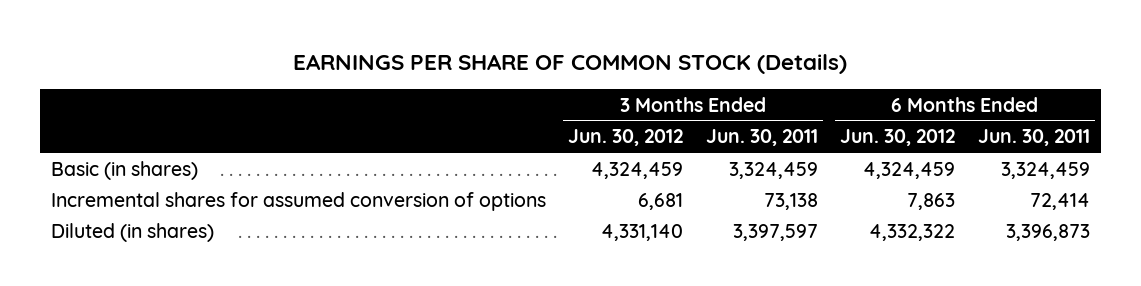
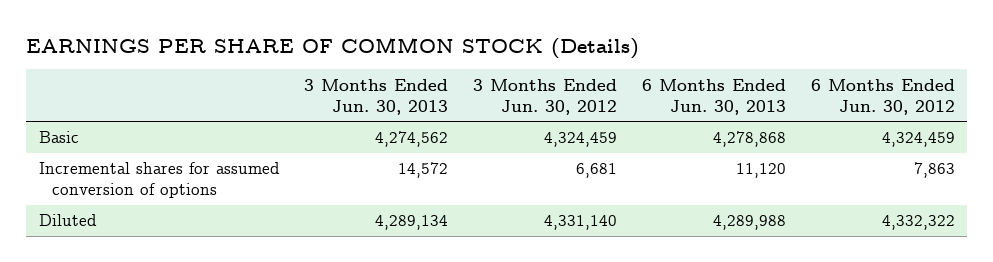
[705,129,818,147] Jun. 30, 2011 -> none
[977,129,1090,147] Jun. 30, 2011 -> none
none -> [304,78,449,115] 3 Months Ended Jun. 30, 2013
none -> [641,78,786,115] 6 Months Ended Jun. 30, 2013
[50,160,198,180] Basic (in shares) -> [38,131,79,144] Basic
[50,222,214,242] Diluted (in shares) -> [38,214,97,227] Diluted

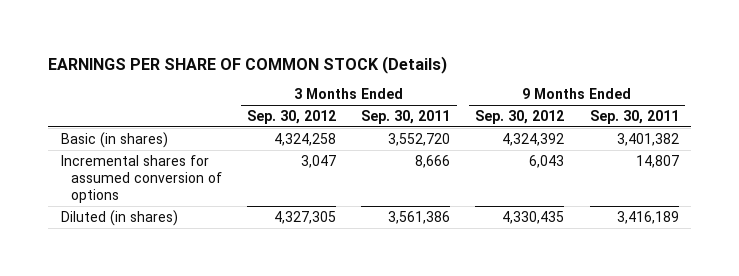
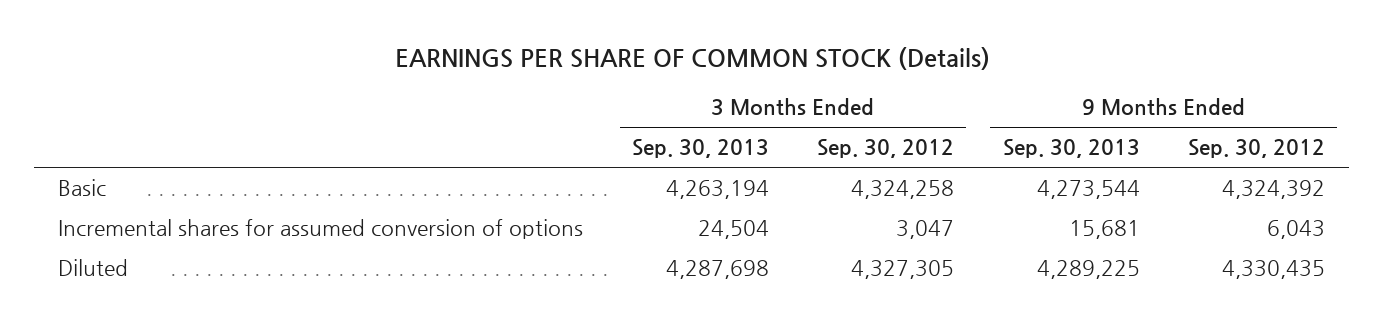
[361,109,451,124] Sep. 30, 2011 -> none
[589,109,679,124] Sep. 30, 2011 -> none
none -> [631,139,769,159] Sep. 30, 2013
none -> [1002,139,1140,159] Sep. 30, 2013
[60,131,168,148] Basic (in shares) -> [58,179,107,197] Basic
[60,209,178,226] Diluted (in shares) -> [58,259,129,277] Diluted

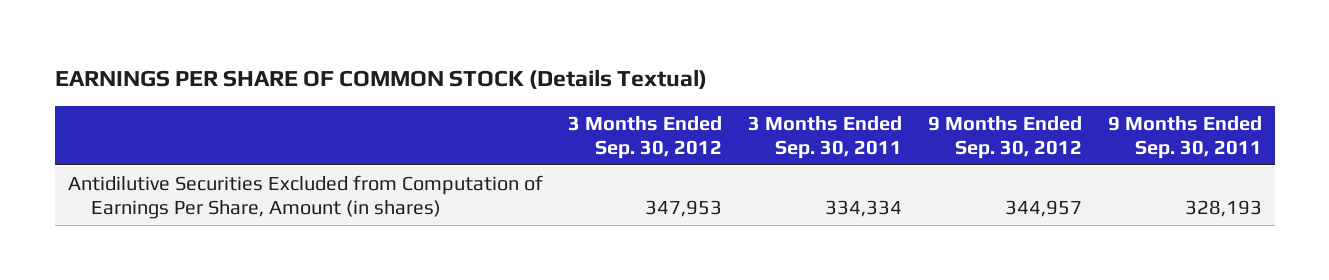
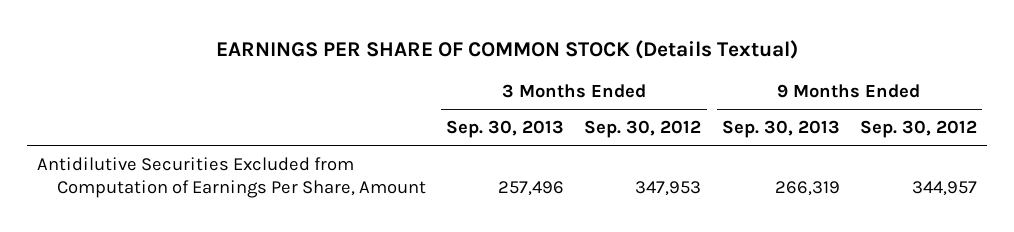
[748,115,903,160] 3 Months Ended Sep. 30, 2011 -> none
[1107,115,1262,160] 9 Months Ended Sep. 30, 2011 -> none
none -> [446,120,565,139] Sep. 30, 2013
none -> [721,120,840,139] Sep. 30, 2013
[67,174,543,220] Antidilutive Securities Excluded from Computation of Earnings Per Share, Amount (in shares) -> [37,156,426,198] Antidilutive Securities Excluded from Computation of Earnings Per Share, Amount

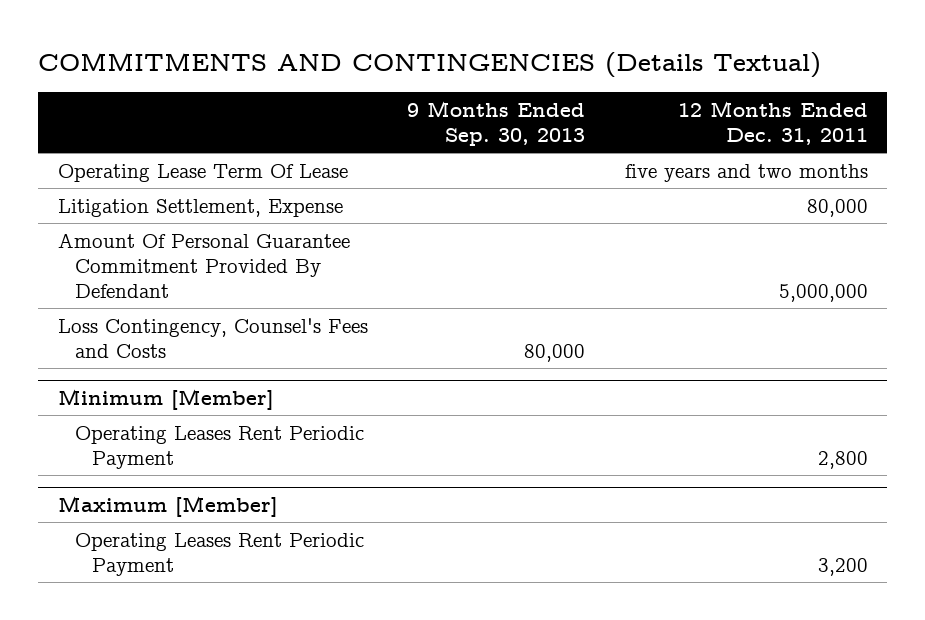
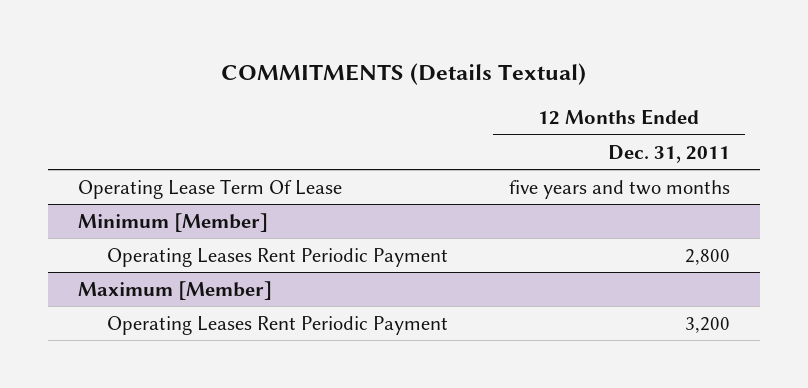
[38,51,822,78] COMMITMENTS AND CONTINGENCIES (Details Textual) -> [220,62,586,85] COMMITMENTS (Details Textual)
[407,100,586,146] 9 Months Ended Sep. 30, 2013 -> none
[57,198,343,217] Litigation Settlement, Expense -> none
[57,232,350,298] Amount Of Personal Guarantee Commitment Provided By Defendant -> none
[57,317,368,358] Loss Contingency, Counsel's Fees and Costs -> none

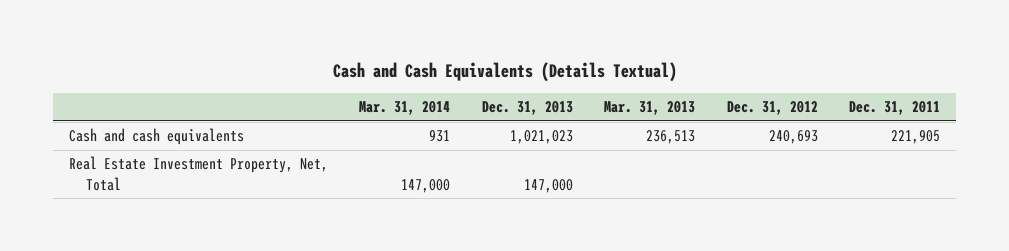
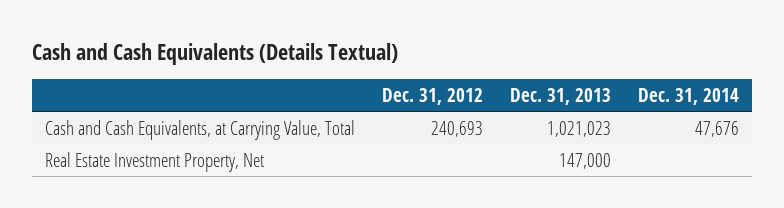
[359,101,451,116] Mar. 31, 2014 -> none
[604,101,696,116] Mar. 31, 2013 -> none
[849,101,941,116] Dec. 31, 2011 -> none
none -> [637,87,739,105] Dec. 31, 2014
[68,128,244,146] Cash and cash equivalents -> [45,119,356,140] Cash and Cash Equivalents, at Carrying Value, Total
[68,156,328,191] Real Estate Investment Property, Net, Total -> [45,151,265,172] Real Estate Investment Property, Net

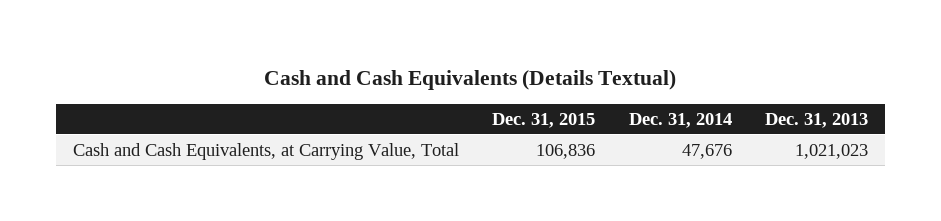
[381,87,483,105] Dec. 31, 2012 -> none
none -> [492,112,596,128] Dec. 31, 2015
[45,151,265,172] Real Estate Investment Property, Net -> none

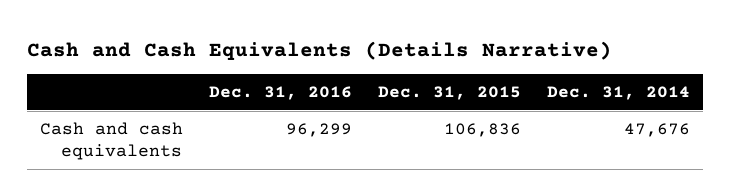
[264,69,677,90] Cash and Cash Equivalents (Details Textual) -> [27,40,613,60] Cash and Cash Equivalents (Details Narrative)
[765,112,869,128] Dec. 31, 2013 -> none
none -> [209,86,353,101] Dec. 31, 2016
[72,143,459,161] Cash and Cash Equivalents, at Carrying Value, Total -> [40,122,184,161] Cash and cash equivalents

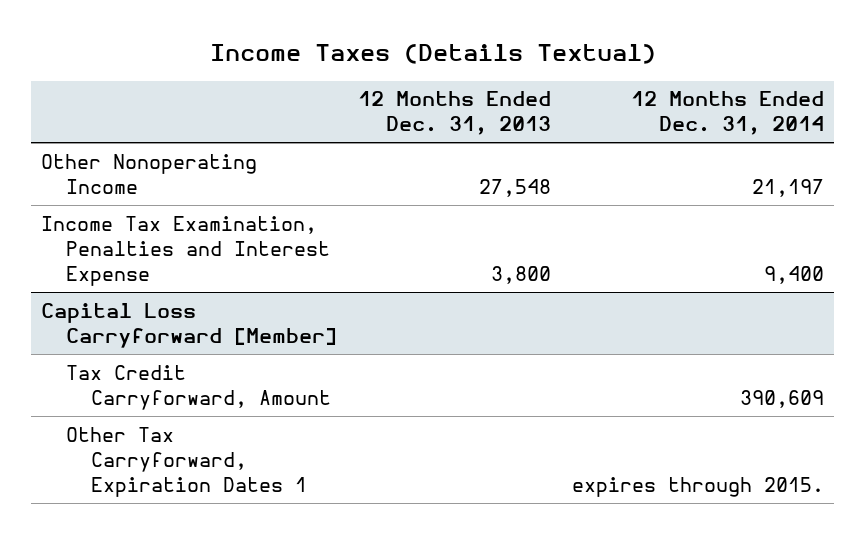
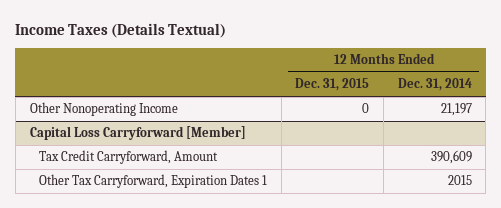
[357,91,551,136] 12 Months Ended Dec. 31, 2013 -> none
none -> [295,78,370,92] Dec. 31, 2015
[41,215,331,287] Income Tax Examination, Penalties and Interest Expense -> none
[571,477,824,498] expires through 2015. -> [447,175,472,186] 2015

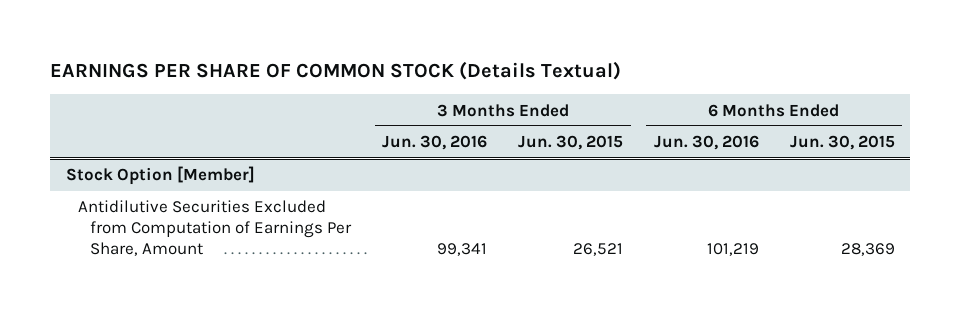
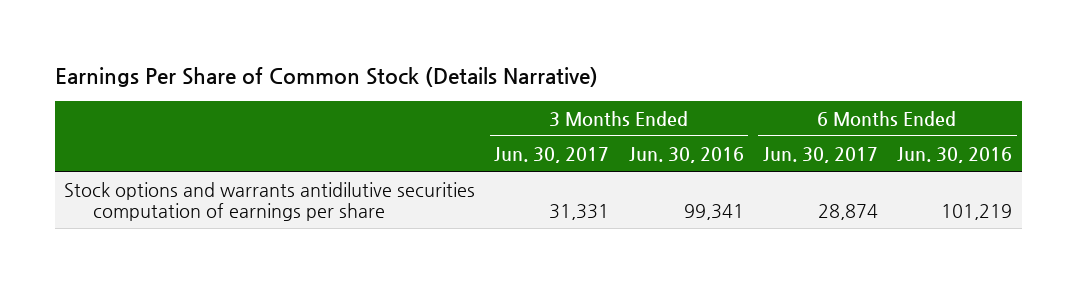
[50,61,622,81] EARNINGS PER SHARE OF COMMON STOCK (Details Textual) -> [54,66,598,87] Earnings Per Share of Common Stock (Details Narrative)
[518,135,624,151] Jun. 30, 2015 -> none
[789,135,895,151] Jun. 30, 2015 -> none
none -> [494,146,610,163] Jun. 30, 2017
none -> [762,146,878,163] Jun. 30, 2017
[65,166,255,186] Stock Option [Member] -> none
[78,200,353,256] Antidilutive Securities Excluded from Computation of Earnings Per Share, Amount -> [64,181,476,222] Stock options and warrants antidilutive securities computation of earnings per share

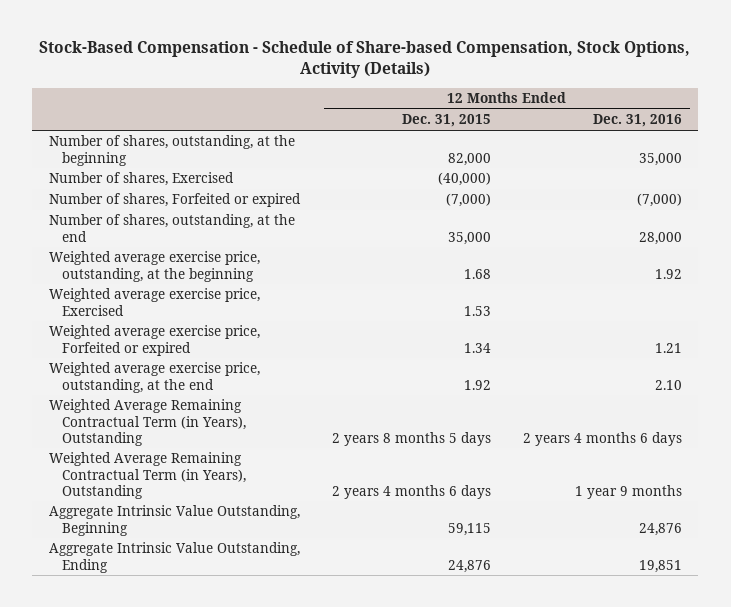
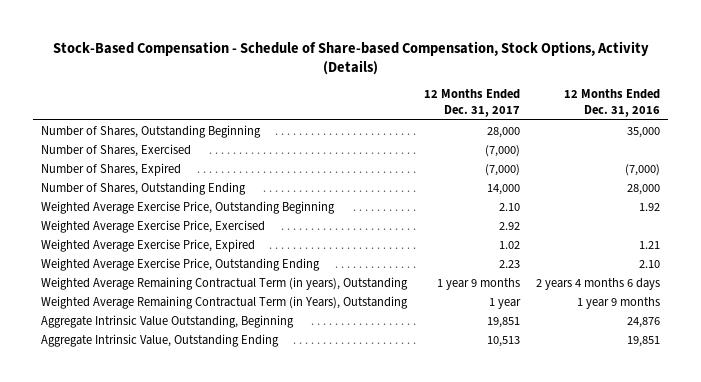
[401,114,491,128] Dec. 31, 2015 -> none
none -> [423,89,520,118] 12 Months Ended Dec. 31, 2017
[48,135,295,166] Number of shares, outstanding, at the beginning -> [41,124,262,138] Number of Shares, Outstanding Beginning
[48,172,234,187] Number of shares, Exercised -> [41,143,192,157] Number of Shares, Exercised
[48,193,301,208] Number of shares, Forfeited or expired -> [41,162,182,176] Number of Shares, Expired
[48,214,295,242] Number of shares, outstanding, at the end -> [41,181,247,195] Number of Shares, Outstanding Ending
[48,251,260,282] Weighted average exercise price, outstanding, at the beginning -> [41,200,336,214] Weighted Average Exercise Price, Outstanding Beginning
[48,288,260,316] Weighted average exercise price, Exercised -> [41,219,266,233] Weighted Average Exercise Price, Exercised
[48,325,260,356] Weighted average exercise price, Forfeited or expired -> [41,238,256,252] Weighted Average Exercise Price, Expired
[48,362,260,393] Weighted average exercise price, outstanding, at the end -> [41,257,321,271] Weighted Average Exercise Price, Outstanding Ending
[48,399,246,446] Weighted Average Remaining Contractual Term (in Years), Outstanding -> [41,276,409,290] Weighted Average Remaining Contractual Term (in years), Outstanding
[48,542,300,573] Aggregate Intrinsic Value Outstanding, Ending -> [41,333,280,347] Aggregate Intrinsic Value, Outstanding Ending

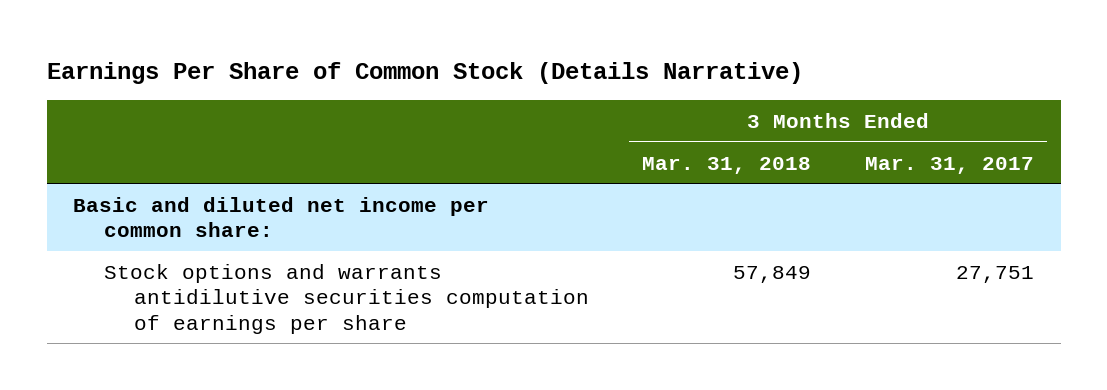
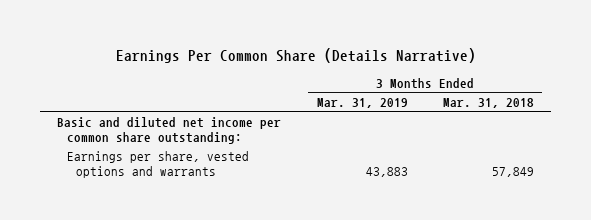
[46,62,803,85] Earnings Per Share of Common Stock (Details Narrative) -> [115,48,476,64] Earnings Per Common Share (Details Narrative)
[864,156,1034,174] Mar. 31, 2017 -> none
none -> [316,97,408,108] Mar. 31, 2019
[73,196,490,238] Basic and diluted net income per common share: -> [57,116,282,145] Basic and diluted net income per common share outstanding:
[103,263,590,334] Stock options and warrants antidilutive securities computation of earnings per share -> [66,150,249,179] Earnings per share, vested options and warrants

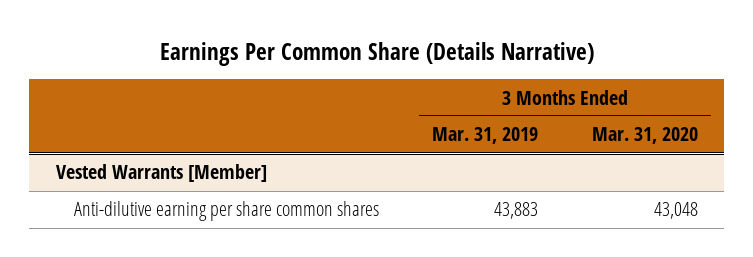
[442,97,534,108] Mar. 31, 2018 -> none
none -> [591,127,698,145] Mar. 31, 2020
[57,116,282,145] Basic and diluted net income per common share outstanding: -> none
none -> [55,164,267,183] Vested Warrants [Member]
[66,150,249,179] Earnings per share, vested options and warrants -> [73,201,379,222] Anti-dilutive earning per share common shares

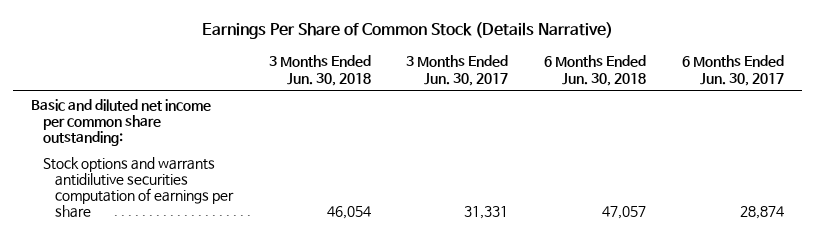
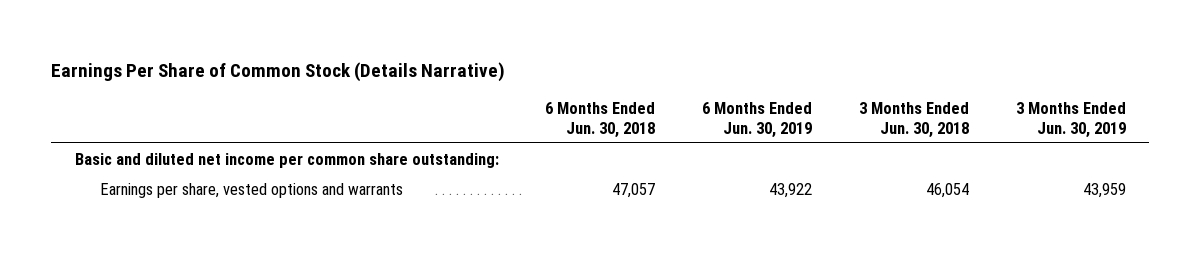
[406,55,509,86] 3 Months Ended Jun. 30, 2017 -> none
[681,55,784,86] 6 Months Ended Jun. 30, 2017 -> none
none -> [702,102,813,138] 6 Months Ended Jun. 30, 2019
none -> [1015,102,1126,138] 3 Months Ended Jun. 30, 2019
[43,156,234,219] Stock options and warrants antidilutive securities computation of earnings per share -> [99,182,403,198] Earnings per share, vested options and warrants

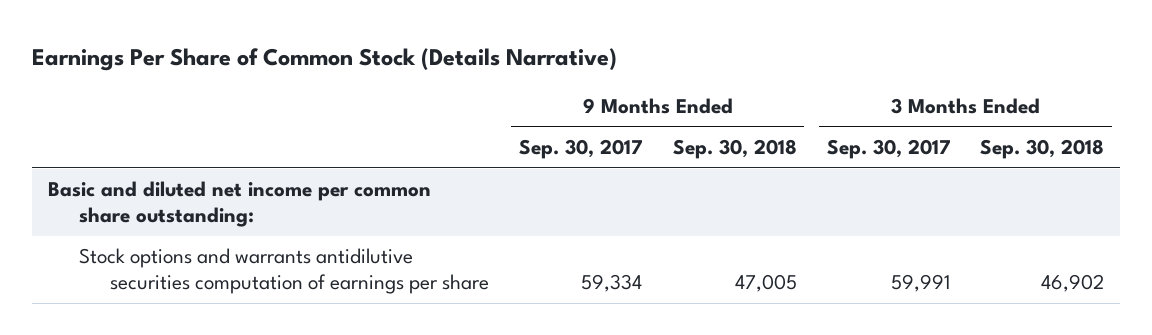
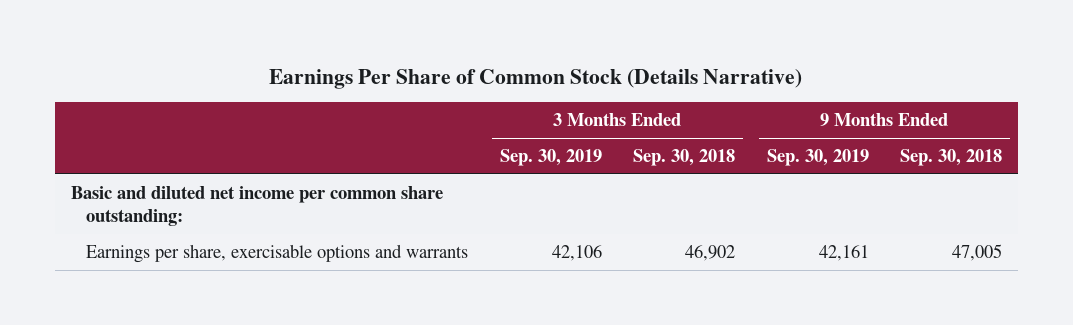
[519,139,643,160] Sep. 30, 2017 -> none
[826,139,950,160] Sep. 30, 2017 -> none
none -> [499,149,602,167] Sep. 30, 2019
none -> [766,149,869,167] Sep. 30, 2019
[78,248,489,295] Stock options and warrants antidilutive securities computation of earnings per share -> [85,243,468,263] Earnings per share, exercisable options and warrants

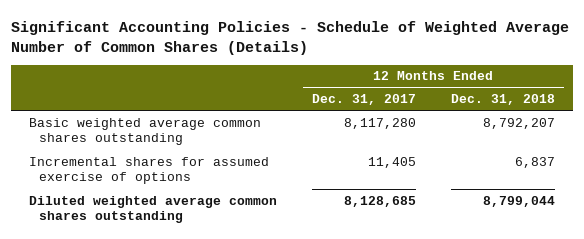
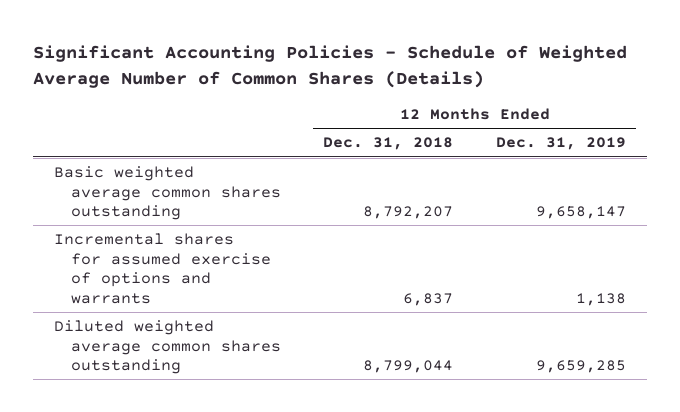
[311,94,416,106] Dec. 31, 2017 -> none
none -> [495,137,626,151] Dec. 31, 2019
[28,156,269,185] Incremental shares for assumed exercise of options -> [54,232,272,304] Incremental shares for assumed exercise of options and warrants

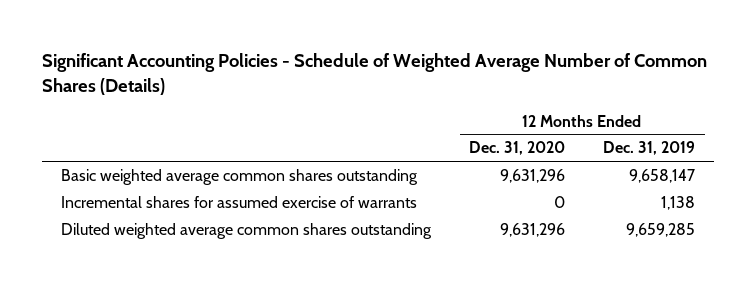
[323,137,454,151] Dec. 31, 2018 -> none
none -> [469,141,566,156] Dec. 31, 2020
[54,232,272,304] Incremental shares for assumed exercise of options and warrants -> [61,195,418,208] Incremental shares for assumed exercise of warrants

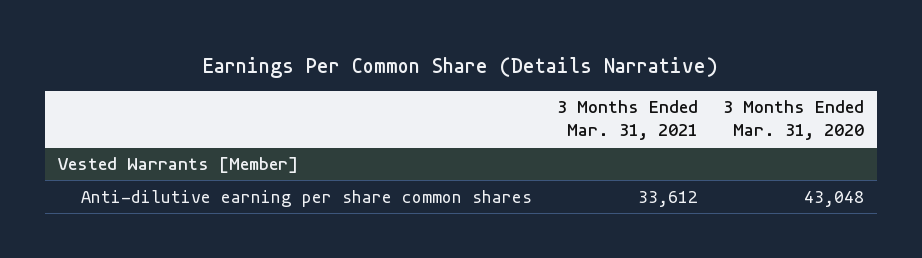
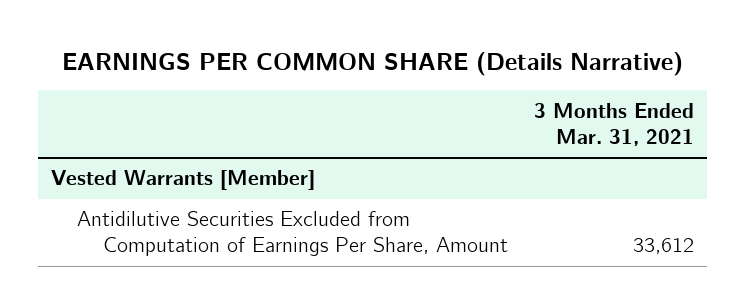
[203,56,719,78] Earnings Per Common Share (Details Narrative) -> [61,51,683,76] EARNINGS PER COMMON SHARE (Details Narrative)
[723,100,865,140] 3 Months Ended Mar. 31, 2020 -> none
[81,189,533,207] Anti-dilutive earning per share common shares -> [77,211,509,257] Antidilutive Securities Excluded from Computation of Earnings Per Share, Amount

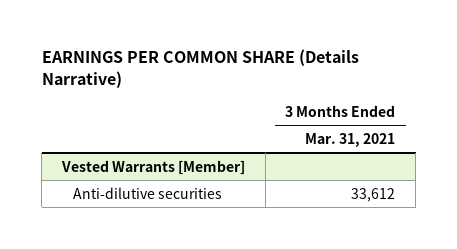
[77,211,509,257] Antidilutive Securities Excluded from Computation of Earnings Per Share, Amount -> [72,186,222,199] Anti-dilutive securities

